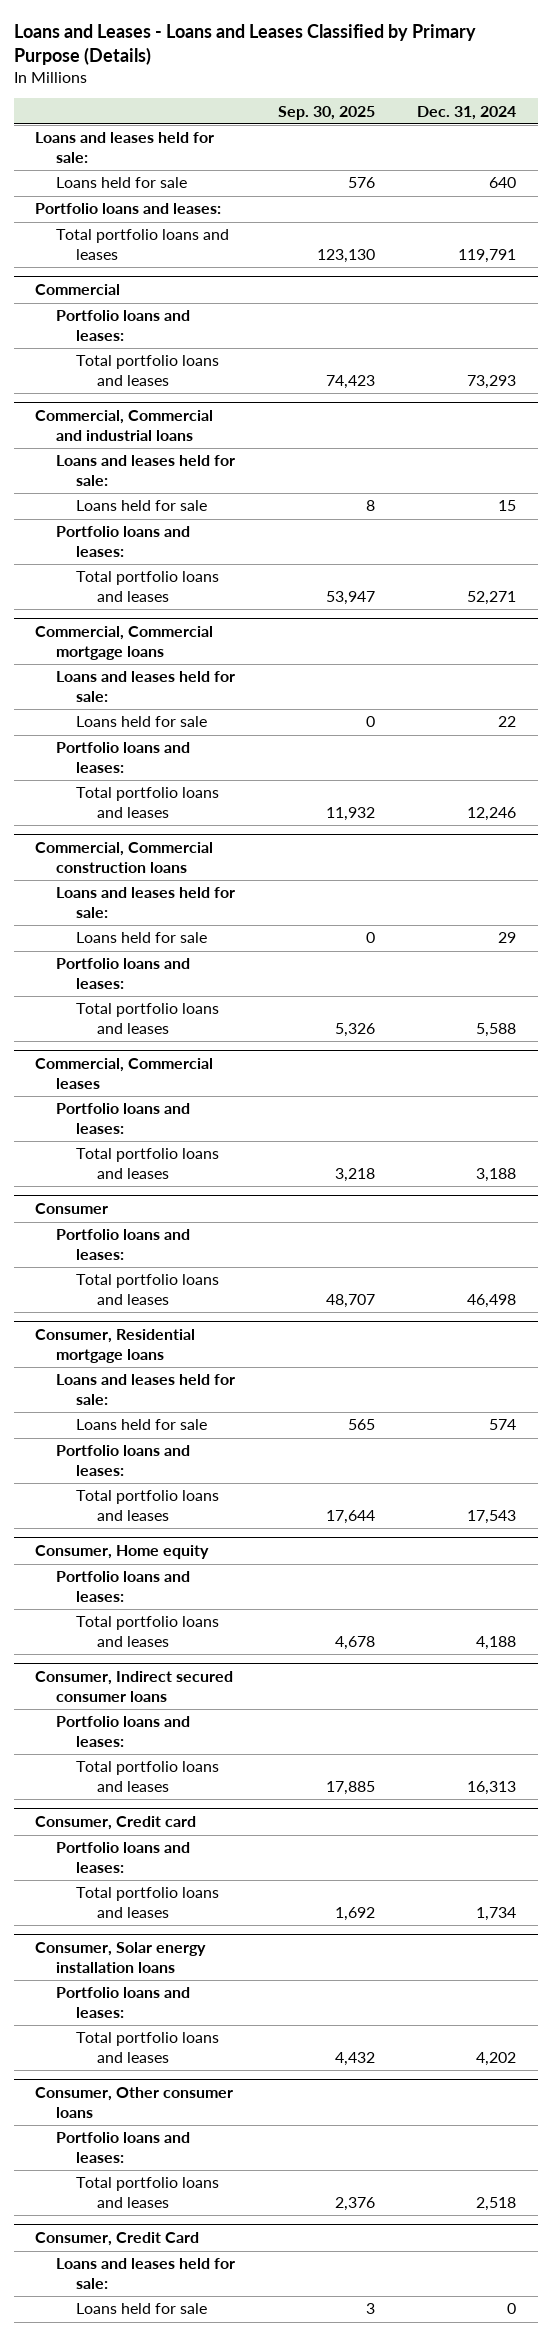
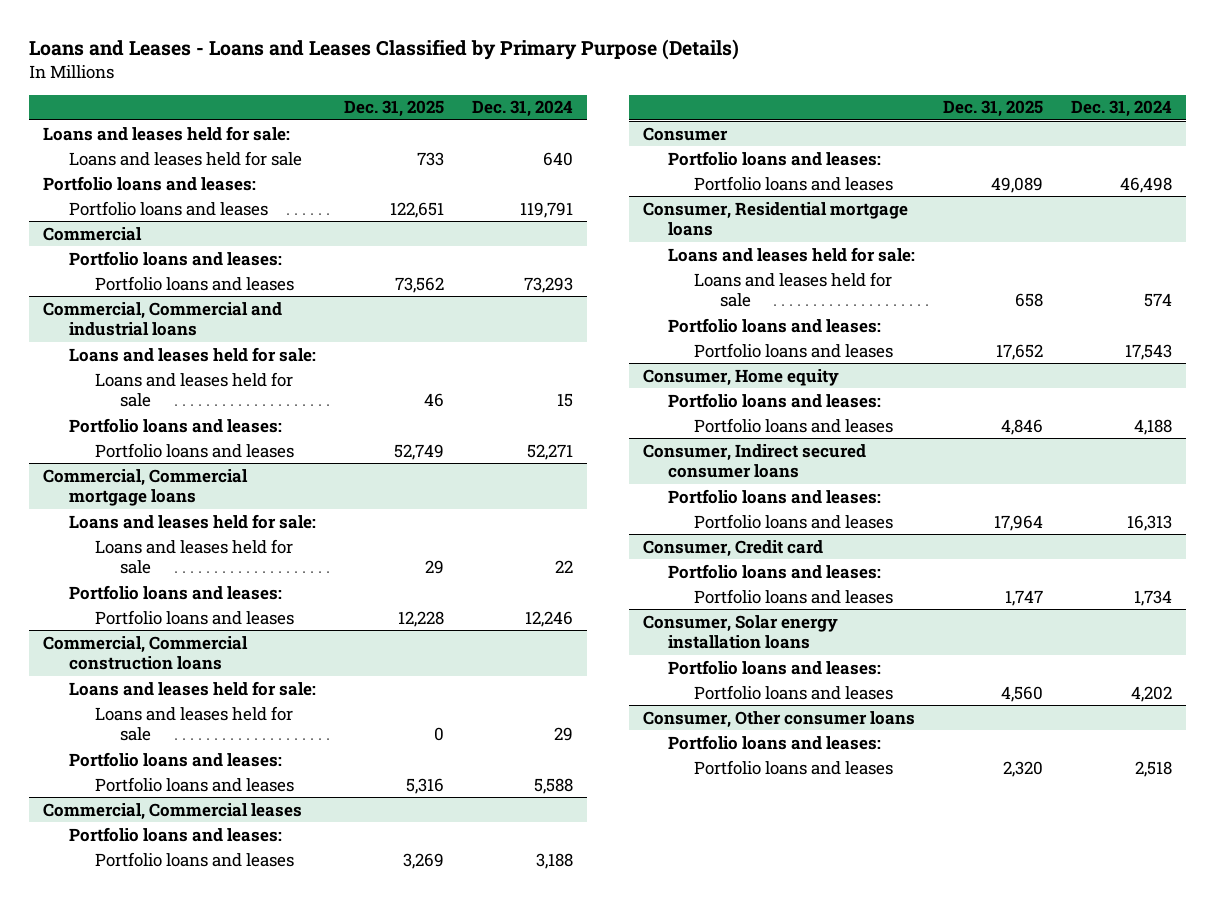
[277,105,375,120] Sep. 30, 2025 -> none
none -> [343,100,444,118] Dec. 31, 2025
[55,177,187,189] Loans held for sale -> [68,150,302,166] Loans and leases held for sale
[55,229,229,261] Total portfolio loans and leases -> [68,200,268,216] Portfolio loans and leases
[76,355,220,387] Total portfolio loans and leases -> [94,275,294,291] Portfolio loans and leases
[76,500,208,512] Loans held for sale -> [94,371,293,408] Loans and leases held for sale
[76,571,220,603] Total portfolio loans and leases -> [94,442,294,458] Portfolio loans and leases
[76,716,208,728] Loans held for sale -> [94,538,293,575] Loans and leases held for sale
[76,787,220,819] Total portfolio loans and leases -> [94,609,294,625] Portfolio loans and leases
[76,932,208,944] Loans held for sale -> [94,705,293,742] Loans and leases held for sale
[76,1003,220,1035] Total portfolio loans and leases -> [94,776,294,792] Portfolio loans and leases
[76,1148,220,1180] Total portfolio loans and leases -> [94,851,294,867] Portfolio loans and leases
[76,1274,220,1306] Total portfolio loans and leases -> [694,175,894,191] Portfolio loans and leases
[76,1419,208,1431] Loans held for sale -> [694,271,893,308] Loans and leases held for sale
[76,1490,220,1522] Total portfolio loans and leases -> [694,342,894,358] Portfolio loans and leases
[76,1616,220,1648] Total portfolio loans and leases -> [694,417,894,433] Portfolio loans and leases
[76,1761,220,1793] Total portfolio loans and leases -> [694,513,894,529] Portfolio loans and leases
[76,1887,220,1919] Total portfolio loans and leases -> [694,588,894,604] Portfolio loans and leases
[76,2032,220,2064] Total portfolio loans and leases -> [694,684,894,700] Portfolio loans and leases
[35,2232,200,2247] Consumer, Credit Card -> none
[55,2258,235,2290] Loans and leases held for sale: -> none
[76,2303,208,2315] Loans held for sale -> none
[76,2177,220,2209] Total portfolio loans and leases -> [694,759,894,775] Portfolio loans and leases

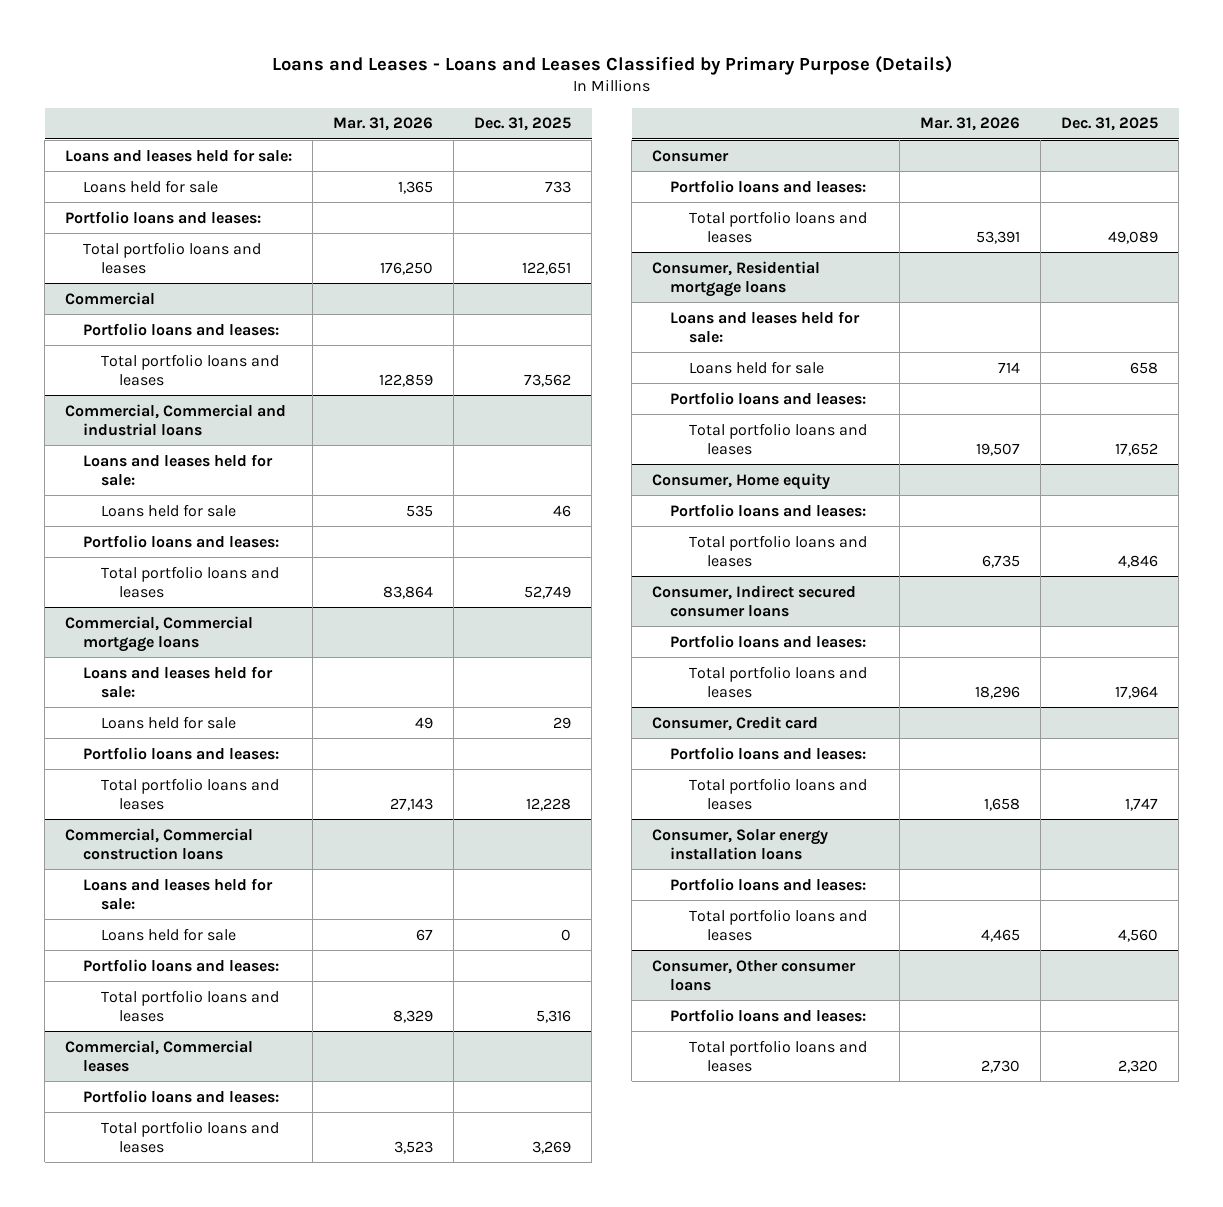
[471,100,573,118] Dec. 31, 2024 -> none
none -> [333,117,434,132] Mar. 31, 2026
[68,150,302,166] Loans and leases held for sale -> [83,179,219,193] Loans held for sale
[68,200,268,216] Portfolio loans and leases -> [83,241,262,274] Total portfolio loans and leases
[94,275,294,291] Portfolio loans and leases -> [101,353,280,386] Total portfolio loans and leases
[94,371,293,408] Loans and leases held for sale -> [101,503,237,517] Loans held for sale
[94,442,294,458] Portfolio loans and leases -> [101,565,280,598] Total portfolio loans and leases
[94,538,293,575] Loans and leases held for sale -> [101,715,237,729] Loans held for sale
[94,609,294,625] Portfolio loans and leases -> [101,777,280,810] Total portfolio loans and leases
[94,705,293,742] Loans and leases held for sale -> [101,927,237,941] Loans held for sale
[94,776,294,792] Portfolio loans and leases -> [101,989,280,1022] Total portfolio loans and leases
[94,851,294,867] Portfolio loans and leases -> [101,1120,280,1153] Total portfolio loans and leases
[694,175,894,191] Portfolio loans and leases -> [688,210,867,243] Total portfolio loans and leases
[694,271,893,308] Loans and leases held for sale -> [688,360,824,374] Loans held for sale
[694,342,894,358] Portfolio loans and leases -> [688,422,867,455] Total portfolio loans and leases
[694,417,894,433] Portfolio loans and leases -> [688,534,867,567] Total portfolio loans and leases
[694,513,894,529] Portfolio loans and leases -> [688,665,867,698] Total portfolio loans and leases
[694,588,894,604] Portfolio loans and leases -> [688,777,867,810] Total portfolio loans and leases
[694,684,894,700] Portfolio loans and leases -> [688,908,867,941] Total portfolio loans and leases
[694,759,894,775] Portfolio loans and leases -> [688,1039,867,1072] Total portfolio loans and leases

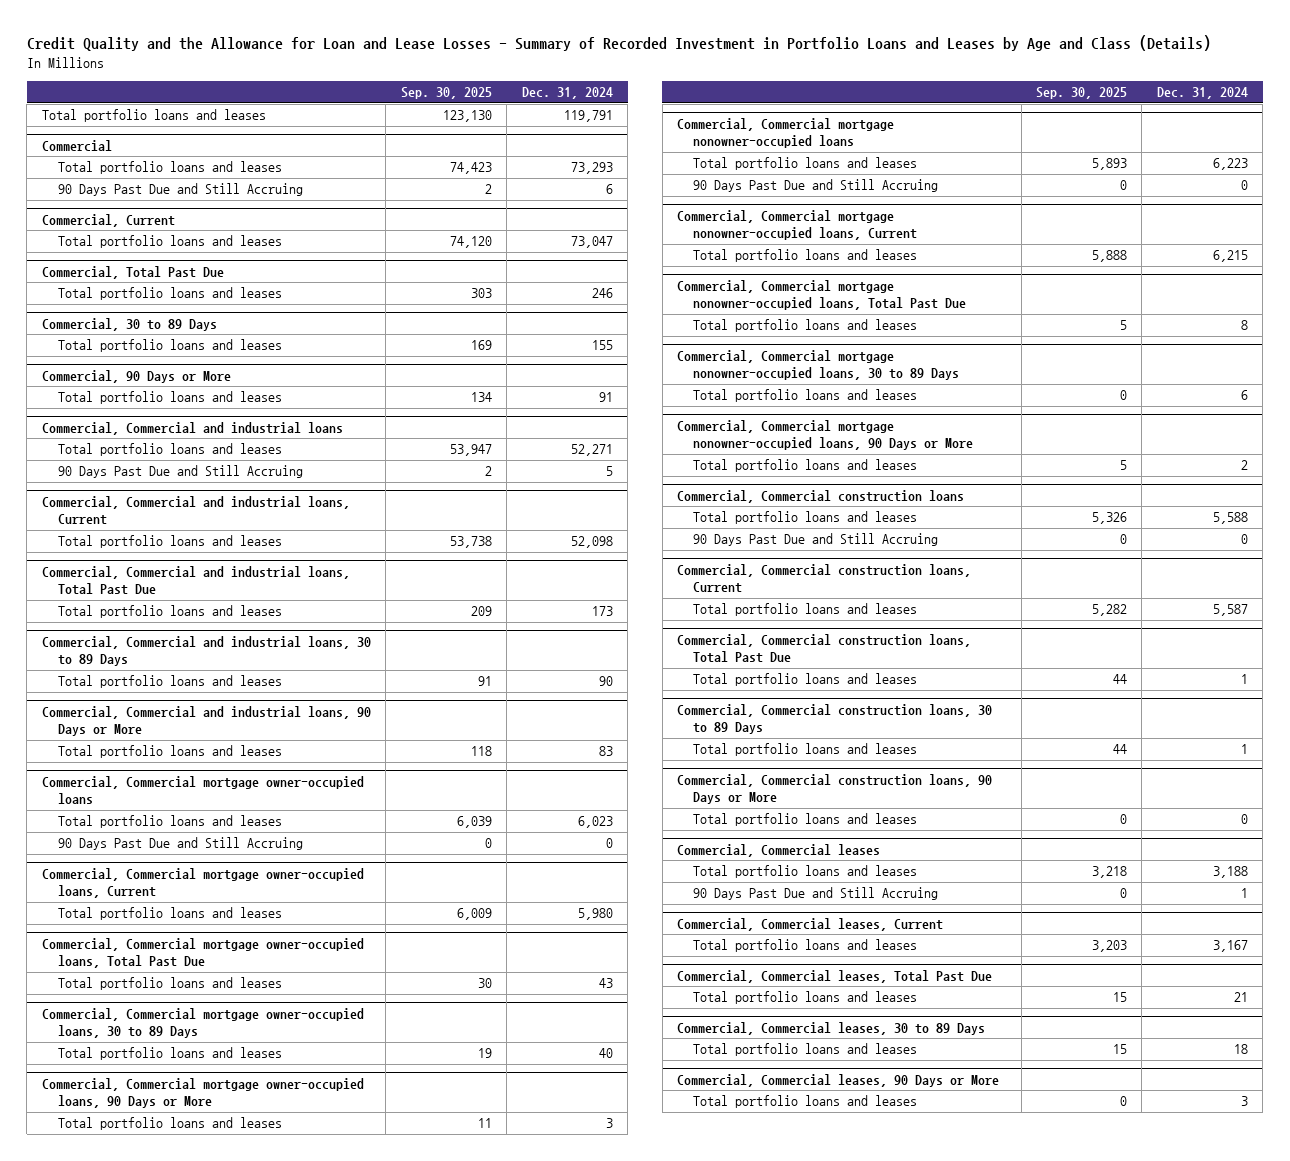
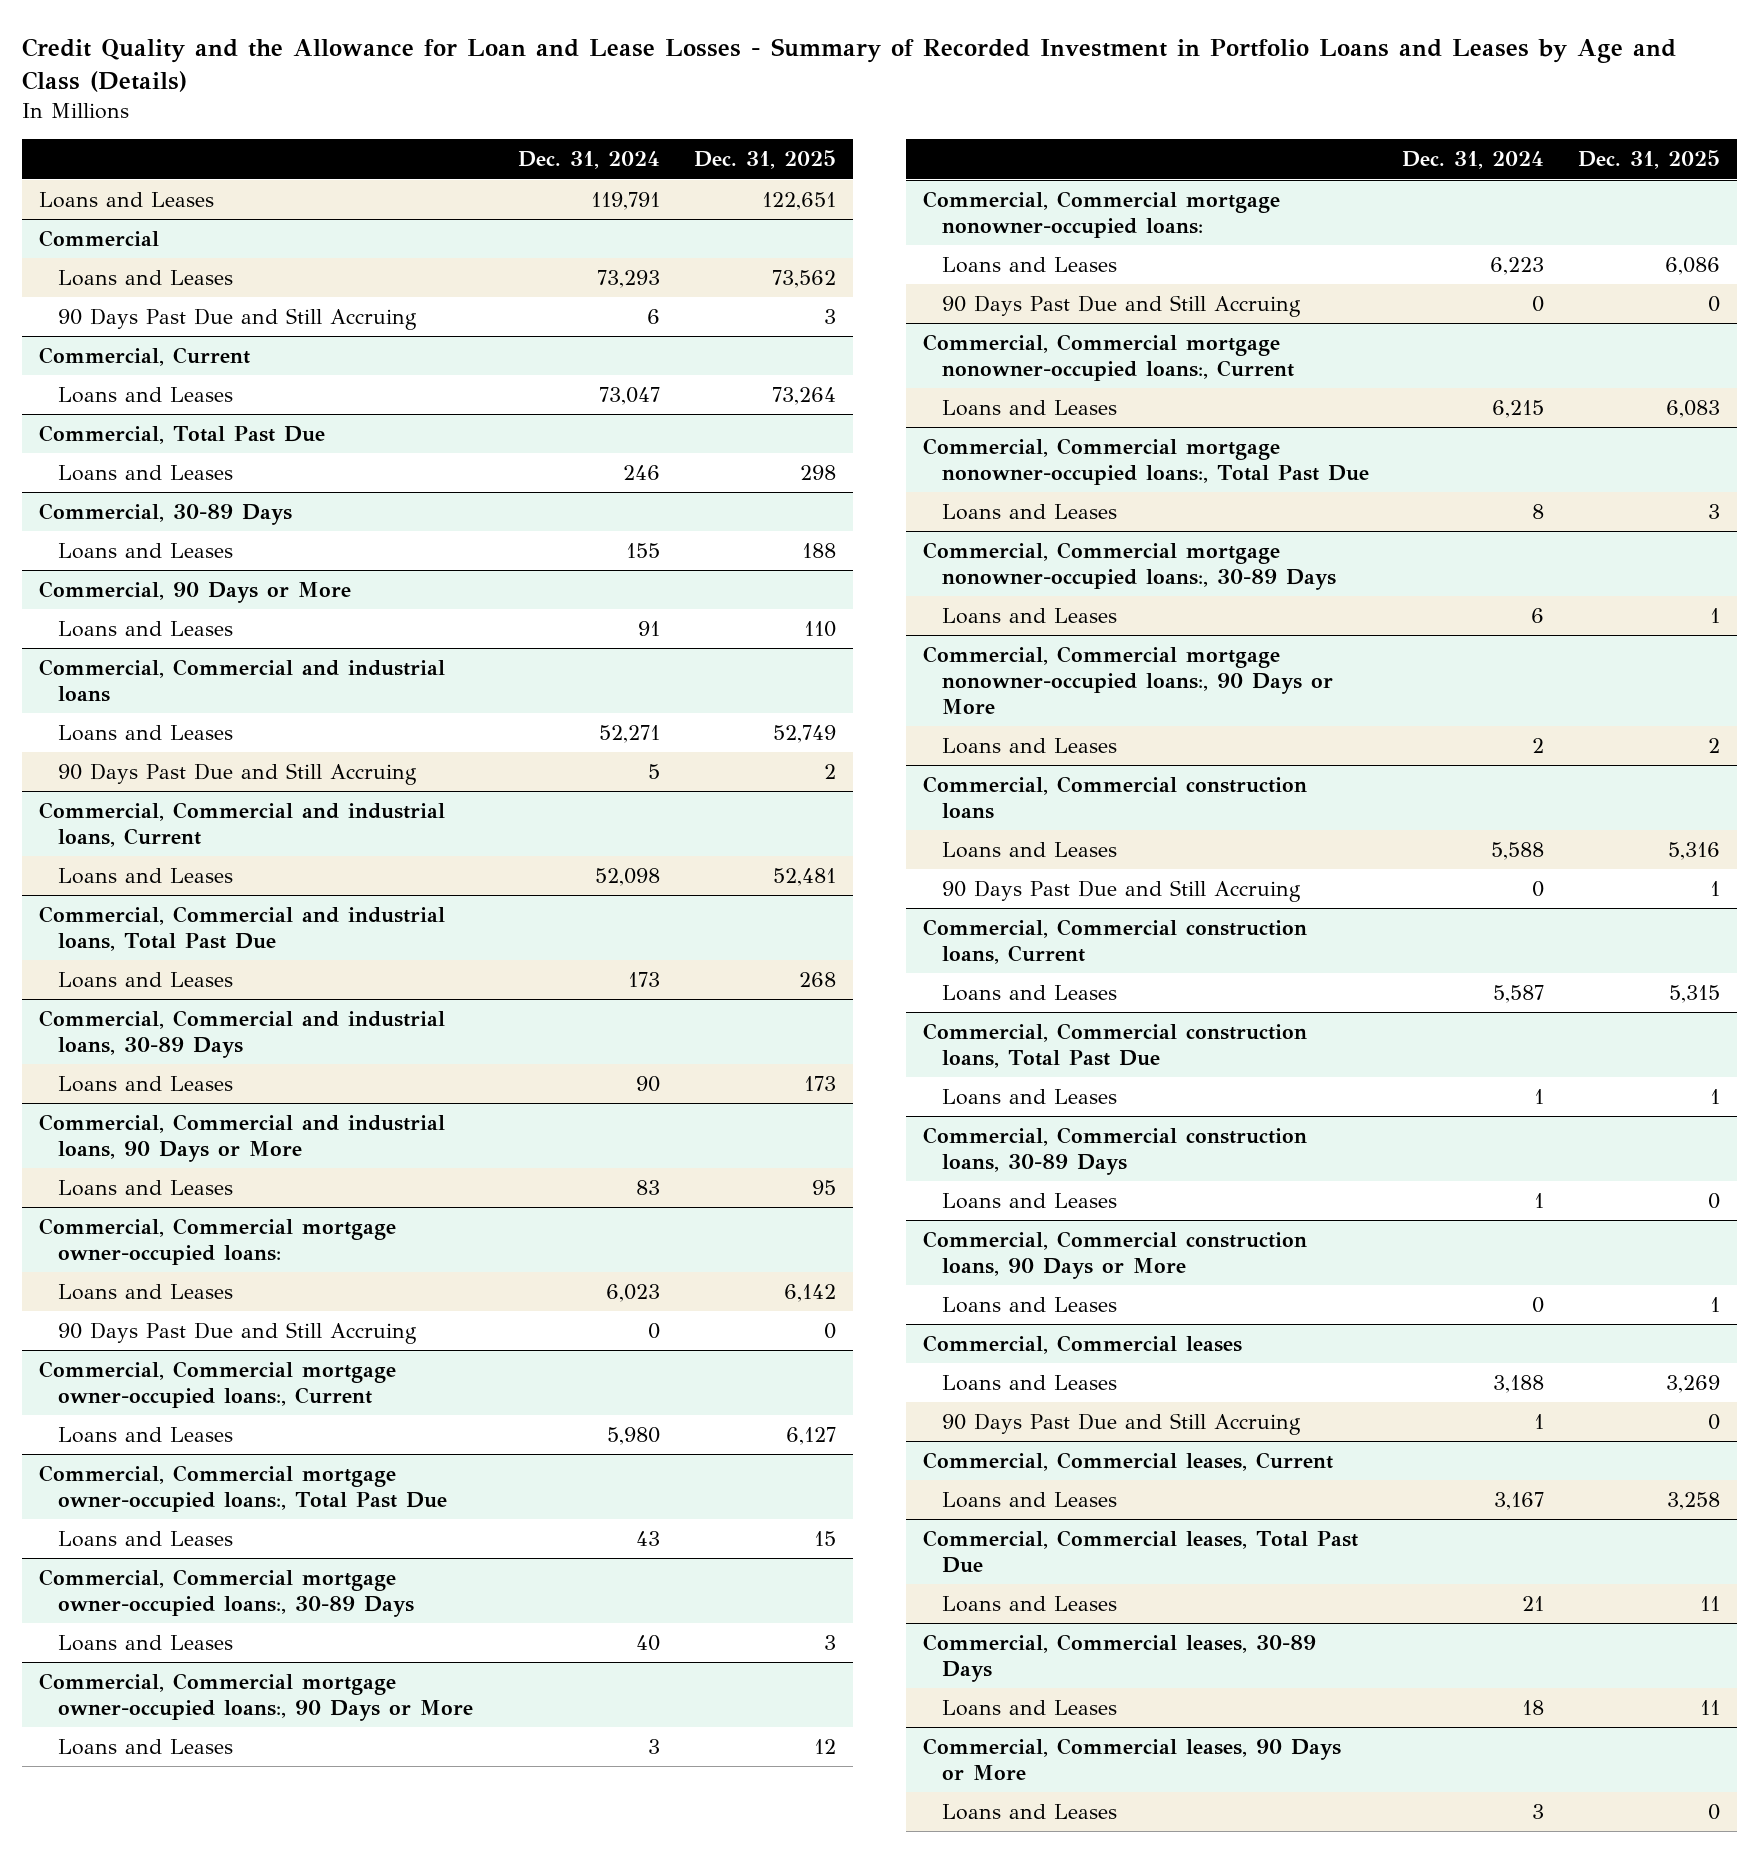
[400,87,492,100] Sep. 30, 2025 -> none
none -> [693,150,836,170] Dec. 31, 2025
[41,109,266,123] Total portfolio loans and leases -> [39,192,215,209] Loans and Leases
[57,161,282,175] Total portfolio loans and leases -> [57,270,233,287] Loans and Leases
[57,235,282,249] Total portfolio loans and leases -> [57,387,233,404] Loans and Leases
[57,287,282,301] Total portfolio loans and leases -> [57,465,233,482] Loans and Leases
[41,317,217,331] Commercial, 30 to 89 Days -> [39,503,293,526] Commercial, 30-89 Days
[57,339,282,353] Total portfolio loans and leases -> [57,543,233,560] Loans and Leases
[57,391,282,405] Total portfolio loans and leases -> [57,621,233,638] Loans and Leases
[57,443,282,457] Total portfolio loans and leases -> [57,725,233,742] Loans and Leases
[57,535,282,549] Total portfolio loans and leases -> [57,868,233,885] Loans and Leases
[57,605,282,619] Total portfolio loans and leases -> [57,972,233,989] Loans and Leases
[41,635,371,667] Commercial, Commercial and industrial loans, 30 to 89 Days -> [39,1010,446,1058] Commercial, Commercial and industrial loans, 30-89 Days
[57,675,282,689] Total portfolio loans and leases -> [57,1076,233,1093] Loans and Leases
[57,745,282,759] Total portfolio loans and leases -> [57,1180,233,1197] Loans and Leases
[41,775,364,805] Commercial, Commercial mortgage owner-occupied loans -> [39,1218,397,1265] Commercial, Commercial mortgage owner-occupied loans:
[57,815,282,829] Total portfolio loans and leases -> [57,1284,233,1301] Loans and Leases
[41,867,364,899] Commercial, Commercial mortgage owner-occupied loans, Current -> [39,1361,397,1408] Commercial, Commercial mortgage owner-occupied loans:, Current
[57,907,282,921] Total portfolio loans and leases -> [57,1427,233,1444] Loans and Leases
[41,937,364,969] Commercial, Commercial mortgage owner-occupied loans, Total Past Due -> [39,1465,447,1512] Commercial, Commercial mortgage owner-occupied loans:, Total Past Due
[57,977,282,991] Total portfolio loans and leases -> [57,1531,233,1548] Loans and Leases
[41,1007,364,1039] Commercial, Commercial mortgage owner-occupied loans, 30 to 89 Days -> [39,1569,414,1617] Commercial, Commercial mortgage owner-occupied loans:, 30-89 Days
[57,1047,282,1061] Total portfolio loans and leases -> [57,1635,233,1652] Loans and Leases
[41,1077,364,1109] Commercial, Commercial mortgage owner-occupied loans, 90 Days or More -> [39,1673,473,1721] Commercial, Commercial mortgage owner-occupied loans:, 90 Days or More
[57,1117,282,1131] Total portfolio loans and leases -> [57,1739,233,1756] Loans and Leases
[677,117,895,149] Commercial, Commercial mortgage nonowner-occupied loans -> [923,191,1281,238] Commercial, Commercial mortgage nonowner-occupied loans:
[692,157,917,171] Total portfolio loans and leases -> [941,257,1117,274] Loans and Leases
[677,209,917,241] Commercial, Commercial mortgage nonowner-occupied loans, Current -> [923,334,1294,381] Commercial, Commercial mortgage nonowner-occupied loans:, Current
[692,249,917,263] Total portfolio loans and leases -> [941,400,1117,417] Loans and Leases
[677,279,966,311] Commercial, Commercial mortgage nonowner-occupied loans, Total Past Due -> [923,438,1369,485] Commercial, Commercial mortgage nonowner-occupied loans:, Total Past Due
[692,319,917,333] Total portfolio loans and leases -> [941,504,1117,521] Loans and Leases
[677,349,959,381] Commercial, Commercial mortgage nonowner-occupied loans, 30 to 89 Days -> [923,542,1336,590] Commercial, Commercial mortgage nonowner-occupied loans:, 30-89 Days
[692,389,917,403] Total portfolio loans and leases -> [941,608,1117,625] Loans and Leases
[677,419,973,451] Commercial, Commercial mortgage nonowner-occupied loans, 90 Days or More -> [923,646,1333,714] Commercial, Commercial mortgage nonowner-occupied loans:, 90 Days or More
[692,459,917,473] Total portfolio loans and leases -> [941,738,1117,755] Loans and Leases
[692,511,917,525] Total portfolio loans and leases -> [941,842,1117,859] Loans and Leases
[692,603,917,617] Total portfolio loans and leases -> [941,985,1117,1002] Loans and Leases
[692,673,917,687] Total portfolio loans and leases -> [941,1089,1117,1106] Loans and Leases
[677,703,993,735] Commercial, Commercial construction loans, 30 to 89 Days -> [923,1127,1308,1175] Commercial, Commercial construction loans, 30-89 Days
[692,743,917,757] Total portfolio loans and leases -> [941,1193,1117,1210] Loans and Leases
[692,813,917,827] Total portfolio loans and leases -> [941,1297,1117,1314] Loans and Leases
[692,865,917,879] Total portfolio loans and leases -> [941,1375,1117,1392] Loans and Leases
[692,939,917,953] Total portfolio loans and leases -> [941,1492,1117,1509] Loans and Leases
[692,991,917,1005] Total portfolio loans and leases -> [941,1596,1117,1613] Loans and Leases
[677,1021,986,1035] Commercial, Commercial leases, 30 to 89 Days -> [923,1634,1317,1682] Commercial, Commercial leases, 30-89 Days
[692,1043,917,1057] Total portfolio loans and leases -> [941,1700,1117,1717] Loans and Leases
[692,1095,917,1109] Total portfolio loans and leases -> [941,1804,1117,1821] Loans and Leases

